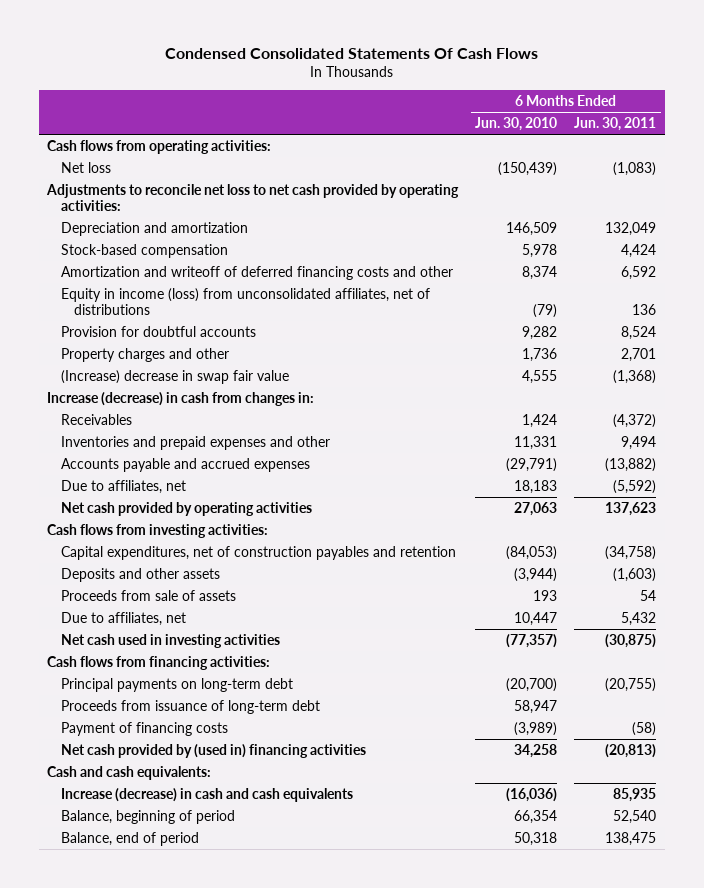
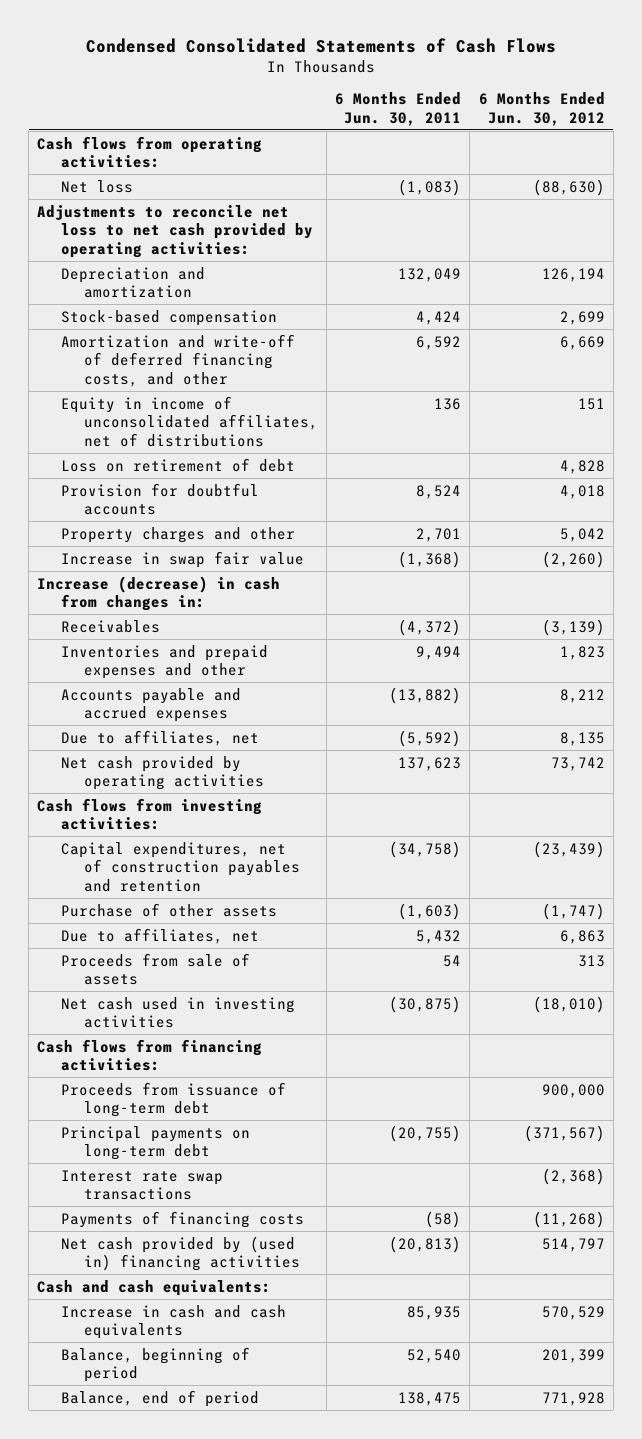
[164,48,538,60] Condensed Consolidated Statements Of Cash Flows -> [85,37,556,53] Condensed Consolidated Statements of Cash Flows
[475,117,558,132] Jun. 30, 2010 -> none
none -> [478,92,605,126] 6 Months Ended Jun. 30, 2012
[60,265,453,280] Amortization and writeoff of deferred financing costs and other -> [60,333,295,387] Amortization and write-off of deferred financing costs, and other
[60,287,430,316] Equity in income (loss) from unconsolidated affiliates, net of distributions -> [60,395,319,447] Equity in income of unconsolidated affiliates, net of distributions
none -> [60,457,295,472] Loss on retirement of debt
[60,369,289,384] (Increase) decrease in swap fair value -> [60,550,304,568] Increase in swap fair value
[60,567,220,582] Deposits and other assets -> [60,902,277,917] Purchase of other assets
[60,589,236,601] Proceeds from sale of assets -> [60,952,250,986] Proceeds from sale of assets
[60,677,293,692] Principal payments on long-term debt -> [60,1125,250,1161] Principal payments on long-term debt
none -> [60,1169,223,1201] Interest rate swap transactions
[60,721,228,736] Payment of financing costs -> [60,1210,304,1228] Payments of financing costs
[60,787,353,802] Increase (decrease) in cash and cash equivalents -> [60,1304,286,1340] Increase in cash and cash equivalents

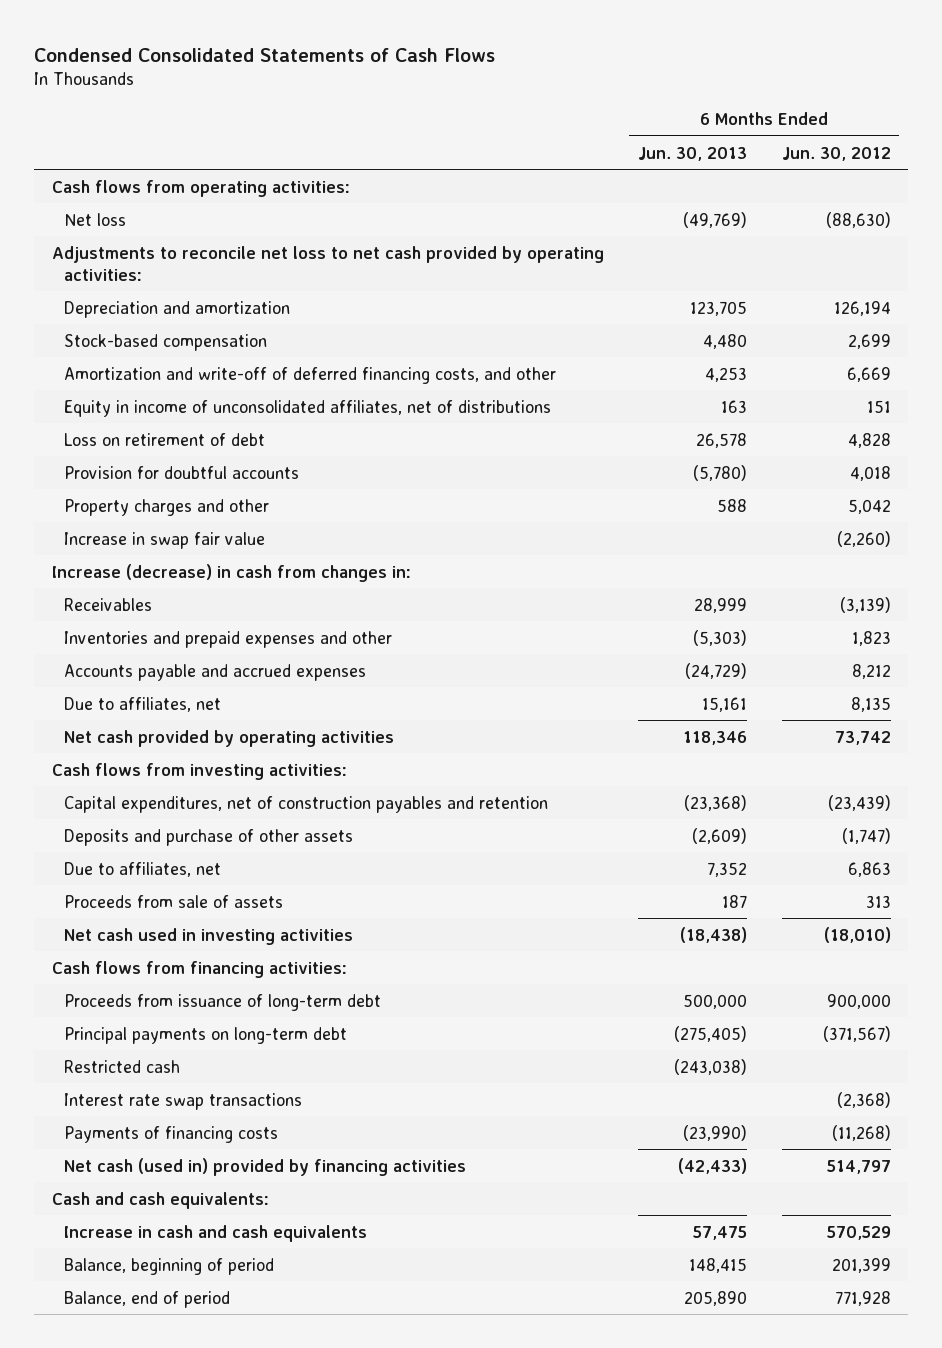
[335,92,462,126] 6 Months Ended Jun. 30, 2011 -> none
none -> [638,146,748,161] Jun. 30, 2013
[60,902,277,917] Purchase of other assets -> [64,828,354,846] Deposits and purchase of other assets
none -> [64,1059,181,1073] Restricted cash
[60,1235,301,1272] Net cash provided by (used in) financing activities -> [64,1157,467,1176] Net cash (used in) provided by financing activities

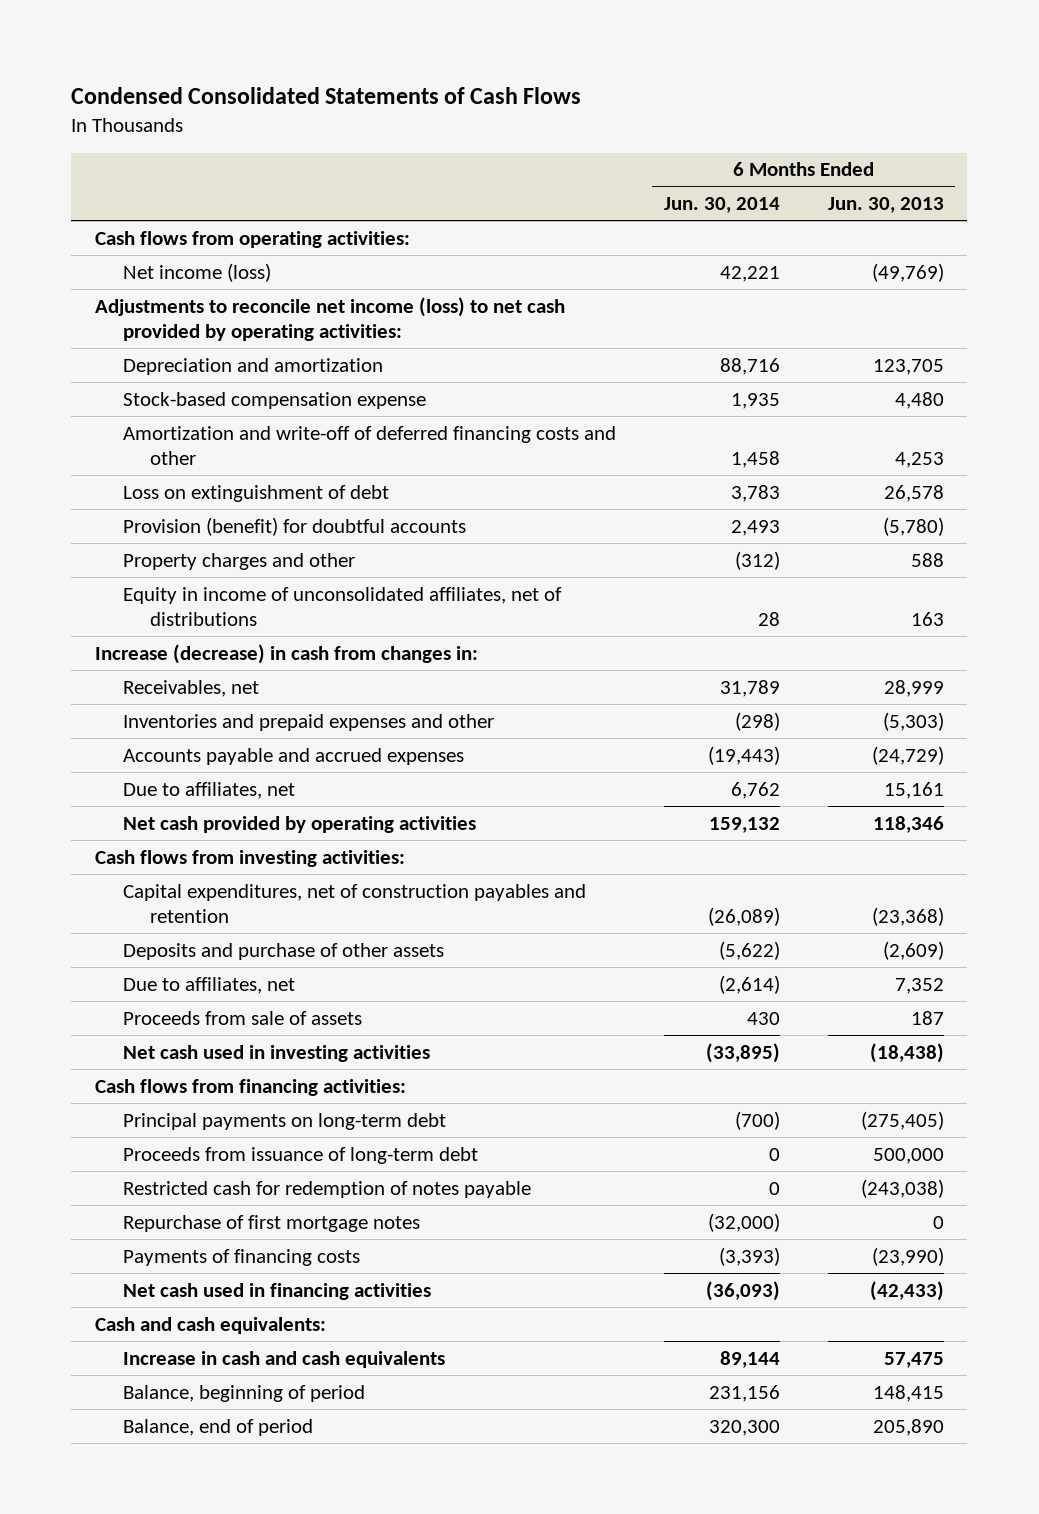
[781,146,891,161] Jun. 30, 2012 -> none
none -> [663,197,780,214] Jun. 30, 2014
[64,212,127,226] Net loss -> [122,262,271,282] Net income (loss)
[51,245,604,281] Adjustments to reconcile net loss to net cash provided by operating activities: -> [95,296,566,341] Adjustments to reconcile net income (loss) to net cash provided by operating activities:
[64,333,268,351] Stock-based compensation -> [122,391,426,409] Stock-based compensation expense
[64,366,557,384] Amortization and write-off of deferred financing costs, and other -> [122,425,616,465] Amortization and write-off of deferred financing costs and other
[64,432,266,446] Loss on retirement of debt -> [122,484,389,502] Loss on extinguishment of debt
[64,465,300,479] Provision for doubtful accounts -> [122,516,466,536] Provision (benefit) for doubtful accounts
[64,531,266,549] Increase in swap fair value -> none
[64,399,552,417] Equity in income of unconsolidated affiliates, net of distributions -> [122,586,562,626] Equity in income of unconsolidated affiliates, net of distributions
[64,597,153,611] Receivables -> [122,679,259,697] Receivables, net
[64,1092,303,1110] Interest rate swap transactions -> none
[64,993,382,1011] Proceeds from issuance of long-term debt -> [122,1146,478,1164] Proceeds from issuance of long-term debt
[64,1059,181,1073] Restricted cash -> [122,1180,531,1198] Restricted cash for redemption of notes payable
none -> [122,1214,420,1232] Repurchase of first mortgage notes
[64,1157,467,1176] Net cash (used in) provided by financing activities -> [122,1282,431,1300] Net cash used in financing activities

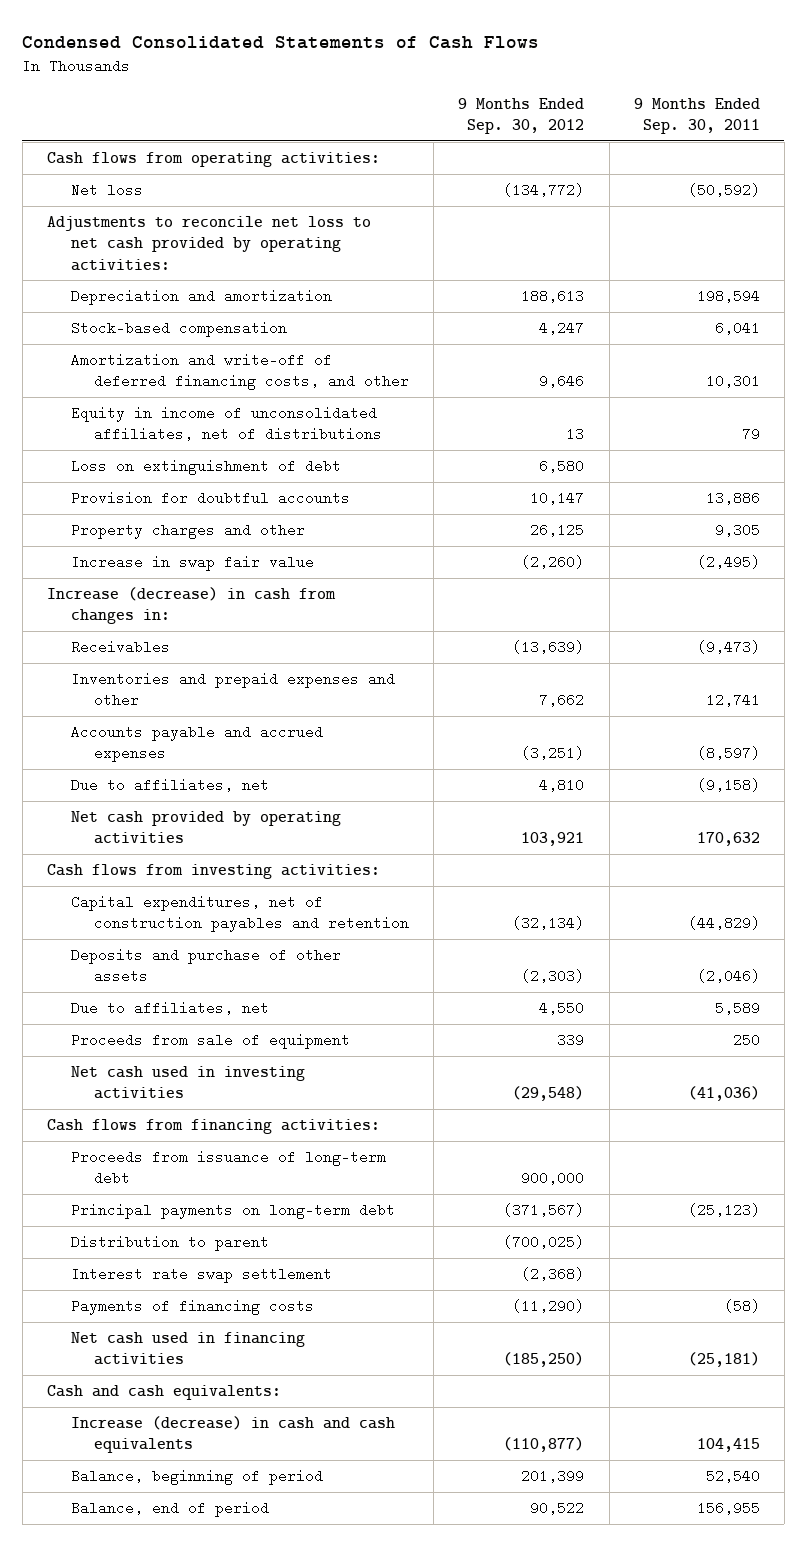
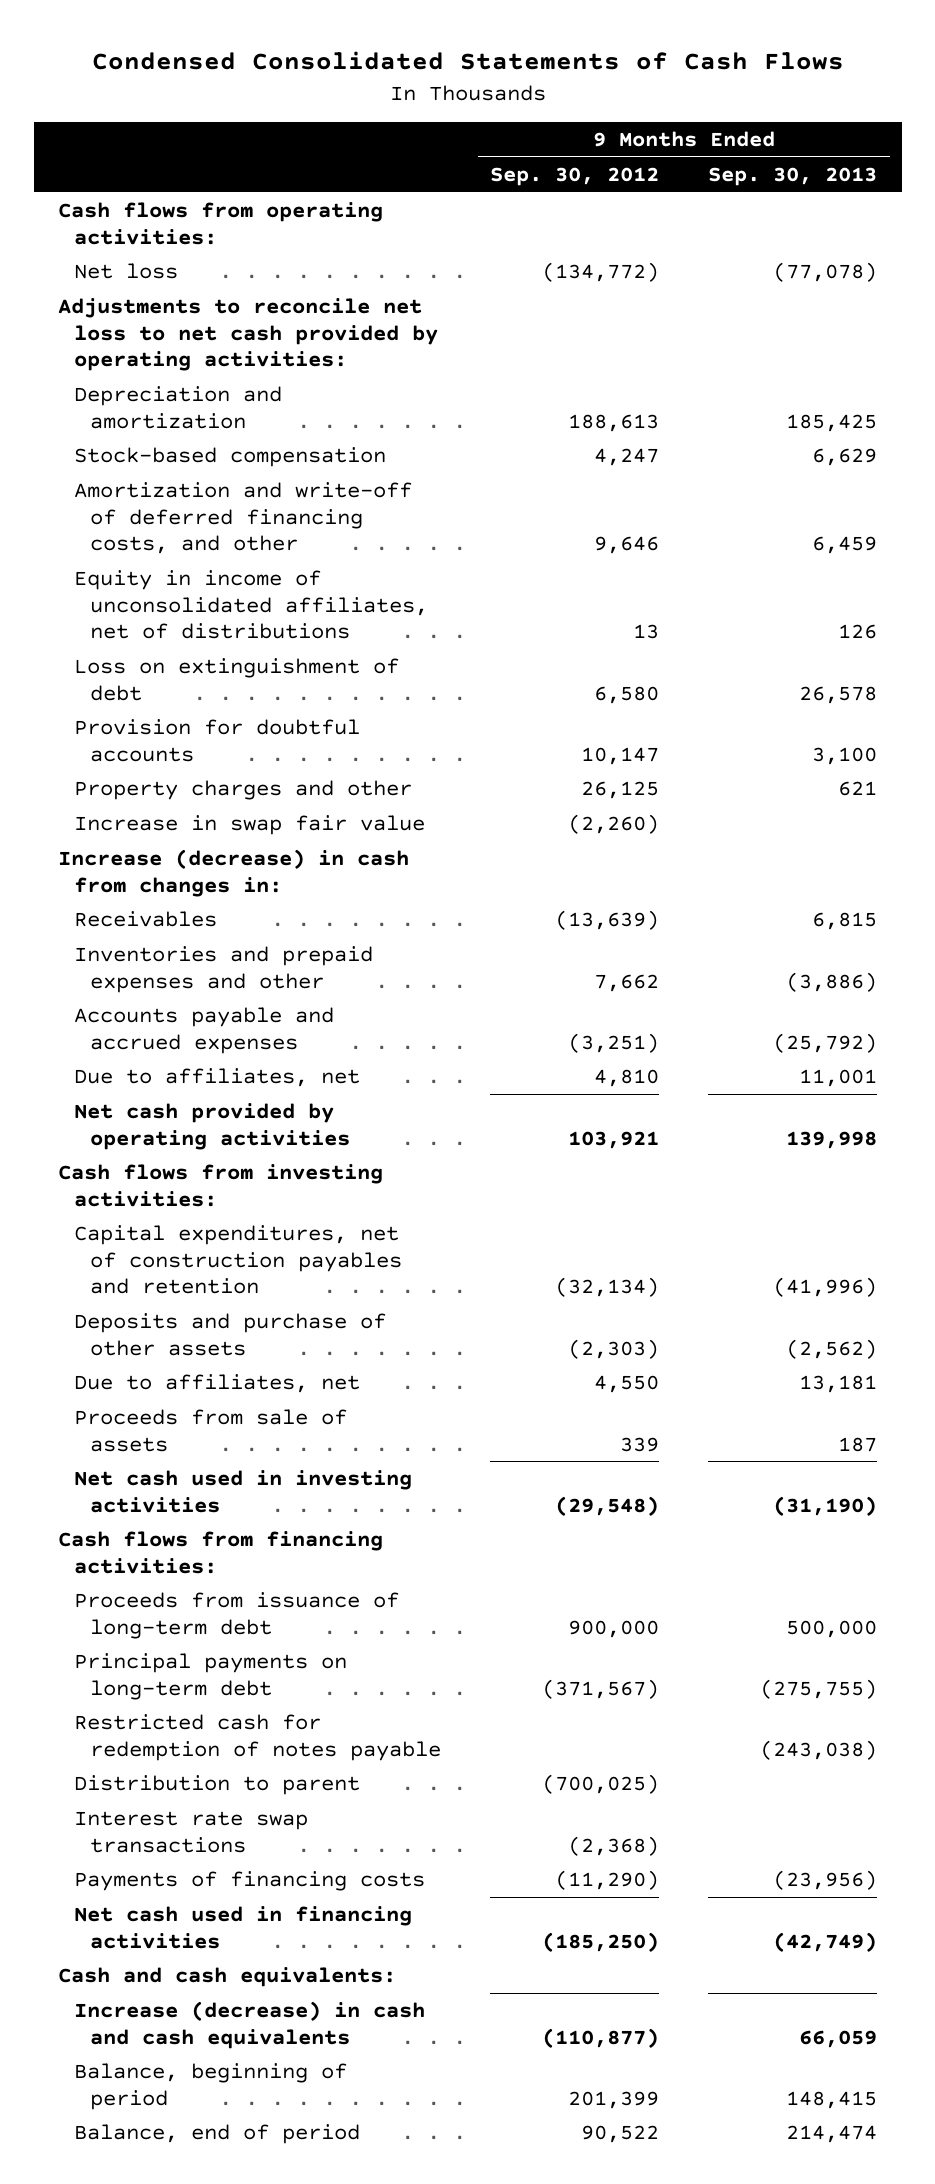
[633,97,760,135] 9 Months Ended Sep. 30, 2011 -> none
none -> [708,166,878,186] Sep. 30, 2013
[70,1033,350,1050] Proceeds from sale of equipment -> [74,1409,348,1452] Proceeds from sale of assets
none -> [74,1714,442,1761] Restricted cash for redemption of notes payable
[70,1267,332,1284] Interest rate swap settlement -> [74,1811,309,1853] Interest rate swap transactions

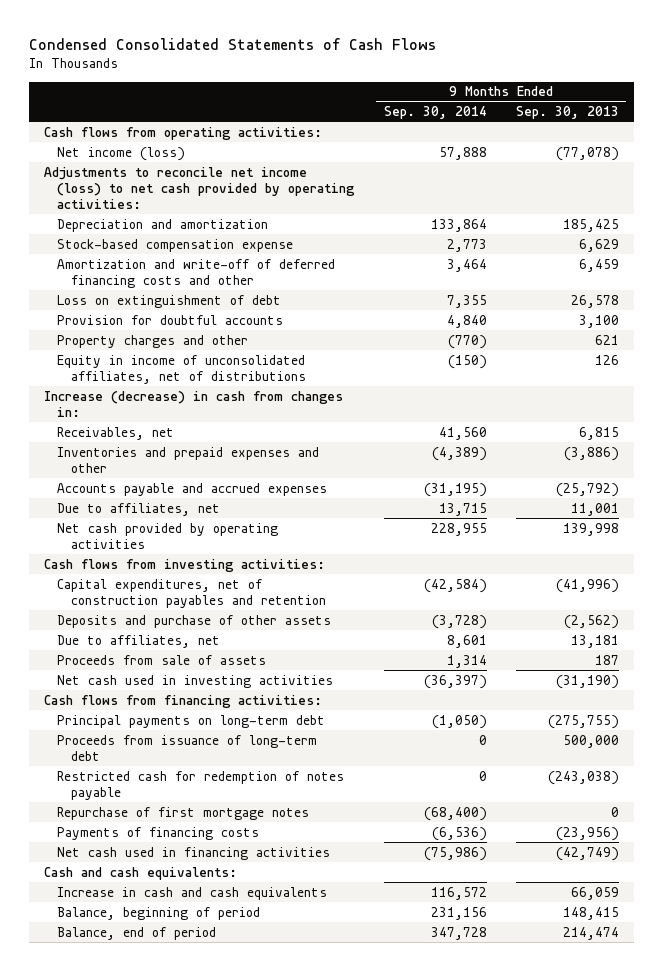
[490,166,660,186] Sep. 30, 2012 -> none
none -> [383,106,487,120] Sep. 30, 2014
[74,263,179,280] Net loss -> [57,146,186,161] Net income (loss)
[58,298,439,372] Adjustments to reconcile net loss to net cash provided by operating activities: -> [43,166,356,209] Adjustments to reconcile net income (loss) to net cash provided by operating activities:
[74,447,387,468] Stock-based compensation -> [57,238,294,252] Stock-based compensation expense
[74,482,413,555] Amortization and write-off of deferred financing costs, and other -> [57,258,336,288] Amortization and write-off of deferred financing costs and other
[74,815,426,836] Increase in swap fair value -> none
[74,570,429,640] Equity in income of unconsolidated affiliates, net of distributions -> [57,354,307,384] Equity in income of unconsolidated affiliates, net of distributions
[74,911,218,928] Receivables -> [57,426,175,440] Receivables, net
[74,1592,400,1639] Proceeds from issuance of long-term debt -> [57,734,318,761] Proceeds from issuance of long-term debt
[74,1775,361,1796] Distribution to parent -> none
[74,1811,309,1853] Interest rate swap transactions -> none
none -> [57,806,310,820] Repurchase of first mortgage notes
[74,2001,426,2049] Increase (decrease) in cash and cash equivalents -> [57,886,328,900] Increase in cash and cash equivalents

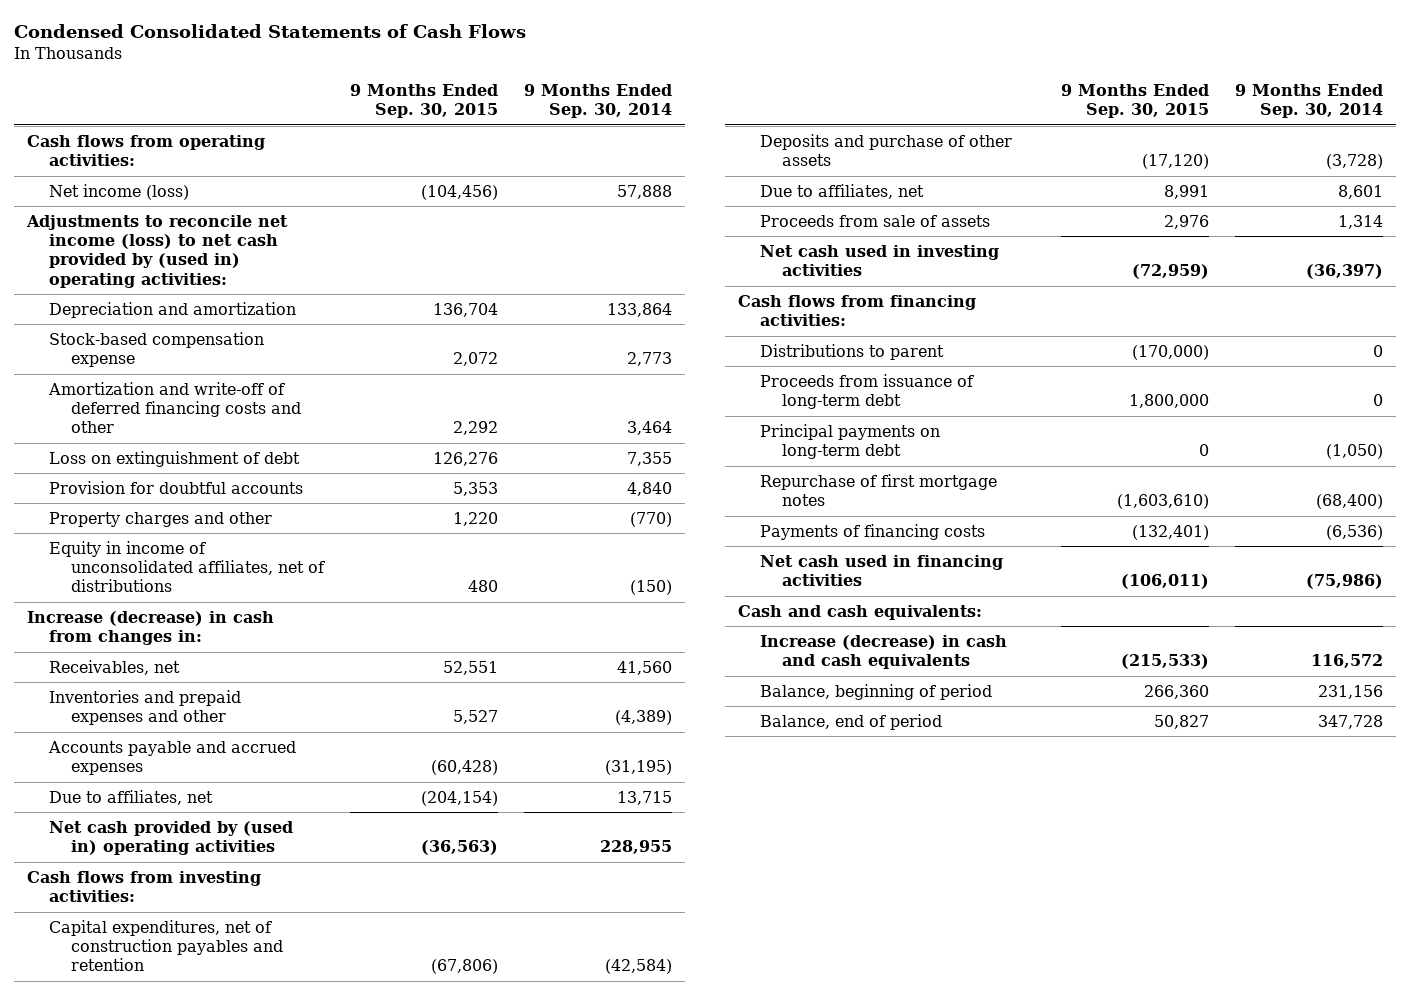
[515,106,619,120] Sep. 30, 2013 -> none
none -> [350,83,499,119] 9 Months Ended Sep. 30, 2015
[43,166,356,209] Adjustments to reconcile net income (loss) to net cash provided by operating activities: -> [25,214,288,288] Adjustments to reconcile net income (loss) to net cash provided by (used in) operating activities:
[57,522,279,549] Net cash provided by operating activities -> [49,820,294,856] Net cash provided by (used in) operating activities
none -> [759,343,944,360] Distributions to parent
[57,770,345,800] Restricted cash for redemption of notes payable -> none
[57,714,326,728] Principal payments on long-term debt -> [759,423,940,460] Principal payments on long-term debt
[57,886,328,900] Increase in cash and cash equivalents -> [759,634,1007,670] Increase (decrease) in cash and cash equivalents

